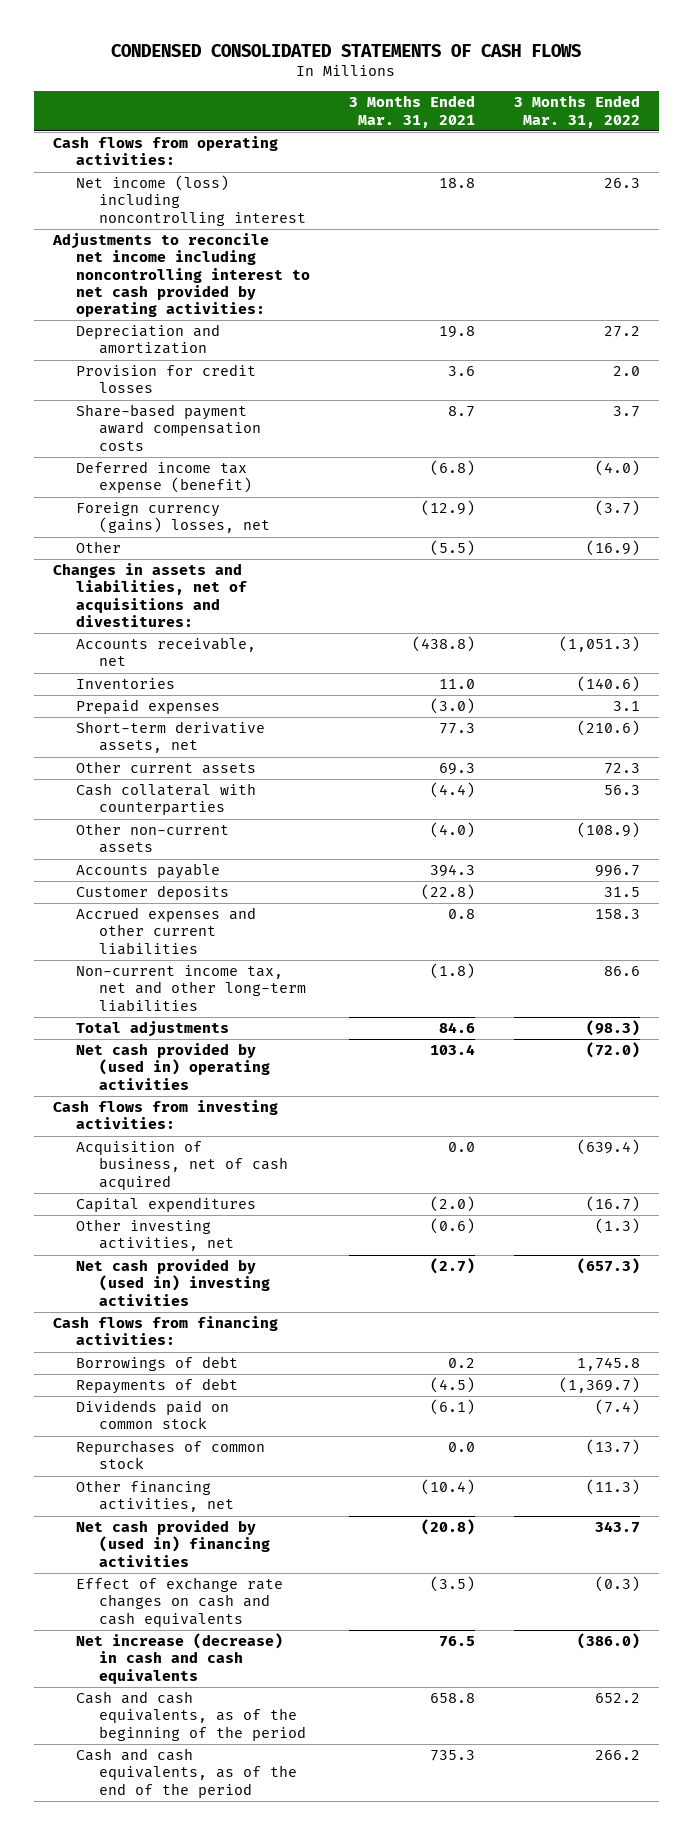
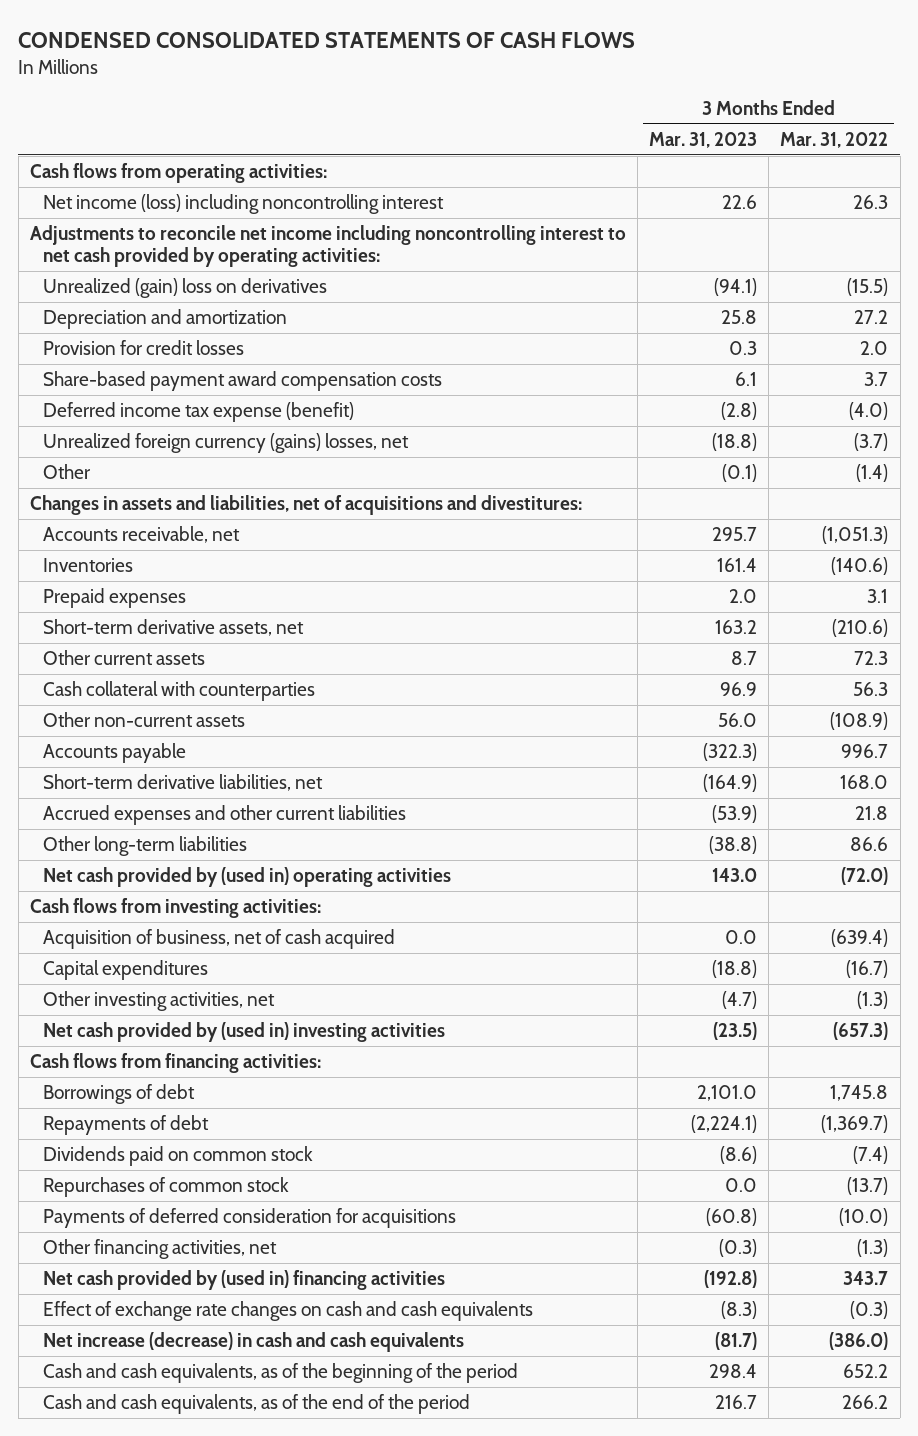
[348,95,475,128] 3 Months Ended Mar. 31, 2021 -> none
none -> [649,131,758,148] Mar. 31, 2023
none -> [43,278,328,299] Unrealized (gain) loss on derivatives
[76,502,271,534] Foreign currency (gains) losses, net -> [43,433,410,454] Unrealized foreign currency (gains) losses, net
[585,540,640,557] (16.9) -> [856,464,889,483] (1.4)
[76,885,230,901] Customer deposits -> none
[76,1021,230,1038] Total adjustments -> none
none -> [43,774,324,792] Short-term derivative liabilities, net
[594,909,640,920] 158.3 -> [855,806,889,821] 21.8
[76,965,307,1012] Non-current income tax, net and other long-term liabilities -> [43,836,248,857] Other long-term liabilities
none -> [43,1208,457,1229] Payments of deferred consideration for acquisitions
[585,1479,640,1496] (11.3) -> [857,1239,889,1258] (1.3)

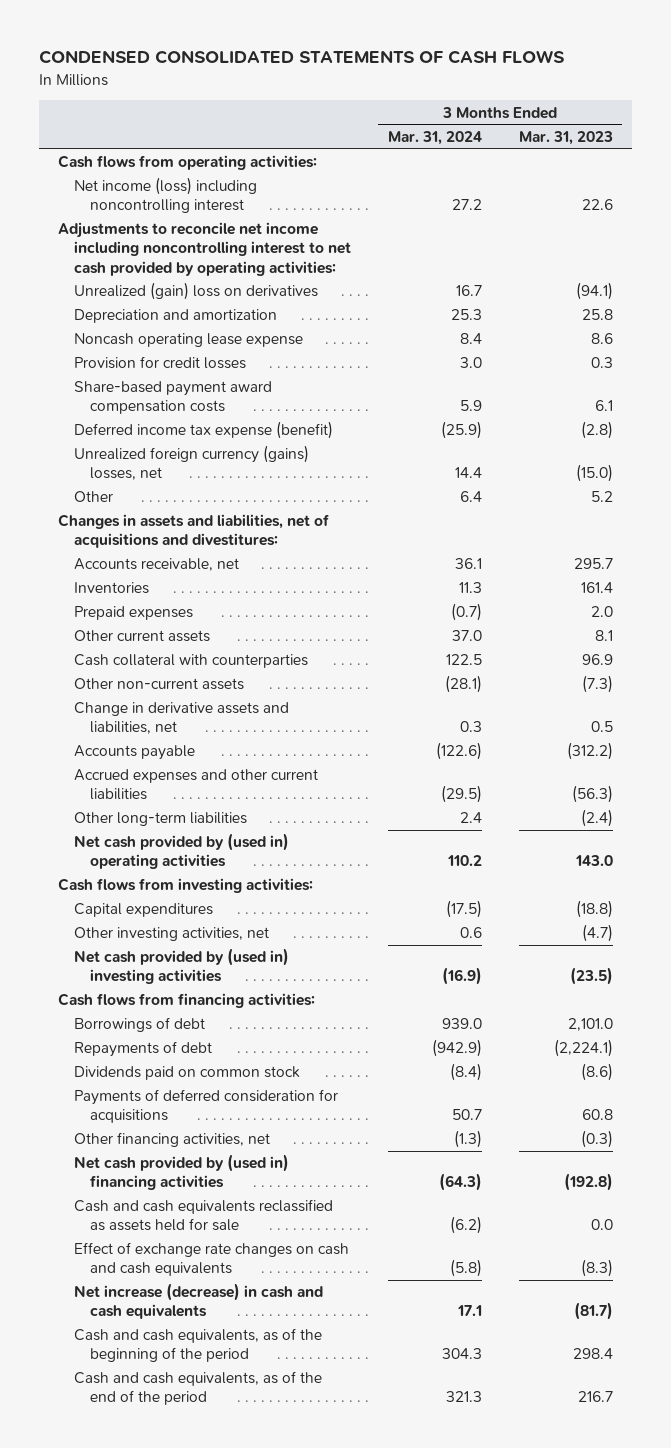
[780,131,889,148] Mar. 31, 2022 -> none
none -> [387,130,482,145] Mar. 31, 2024
none -> [73,333,303,348] Noncash operating lease expense
[712,433,758,452] (18.8) -> [575,464,613,483] (15.0)
[722,464,758,483] (0.1) -> [590,491,613,503] 5.2
[43,619,305,637] Short-term derivative assets, net -> none
[731,651,758,666] 8.7 -> [594,630,613,642] 8.1
[43,774,324,792] Short-term derivative liabilities, net -> none
[718,713,758,728] 56.0 -> [581,675,613,694] (7.3)
none -> [73,702,289,735] Change in derivative assets and liabilities, net
[703,743,758,762] (322.3) -> [566,742,613,761] (312.2)
[712,805,758,824] (53.9) -> [571,785,613,804] (56.3)
[709,836,758,855] (38.8) -> [580,809,613,828] (2.4)
[43,929,396,950] Acquisition of business, net of cash acquired -> none
[43,1177,290,1198] Repurchases of common stock -> none
[706,1208,758,1227] (60.8) -> [581,1109,613,1121] 60.8
none -> [73,1199,333,1232] Cash and cash equivalents reclassified as assets held for sale

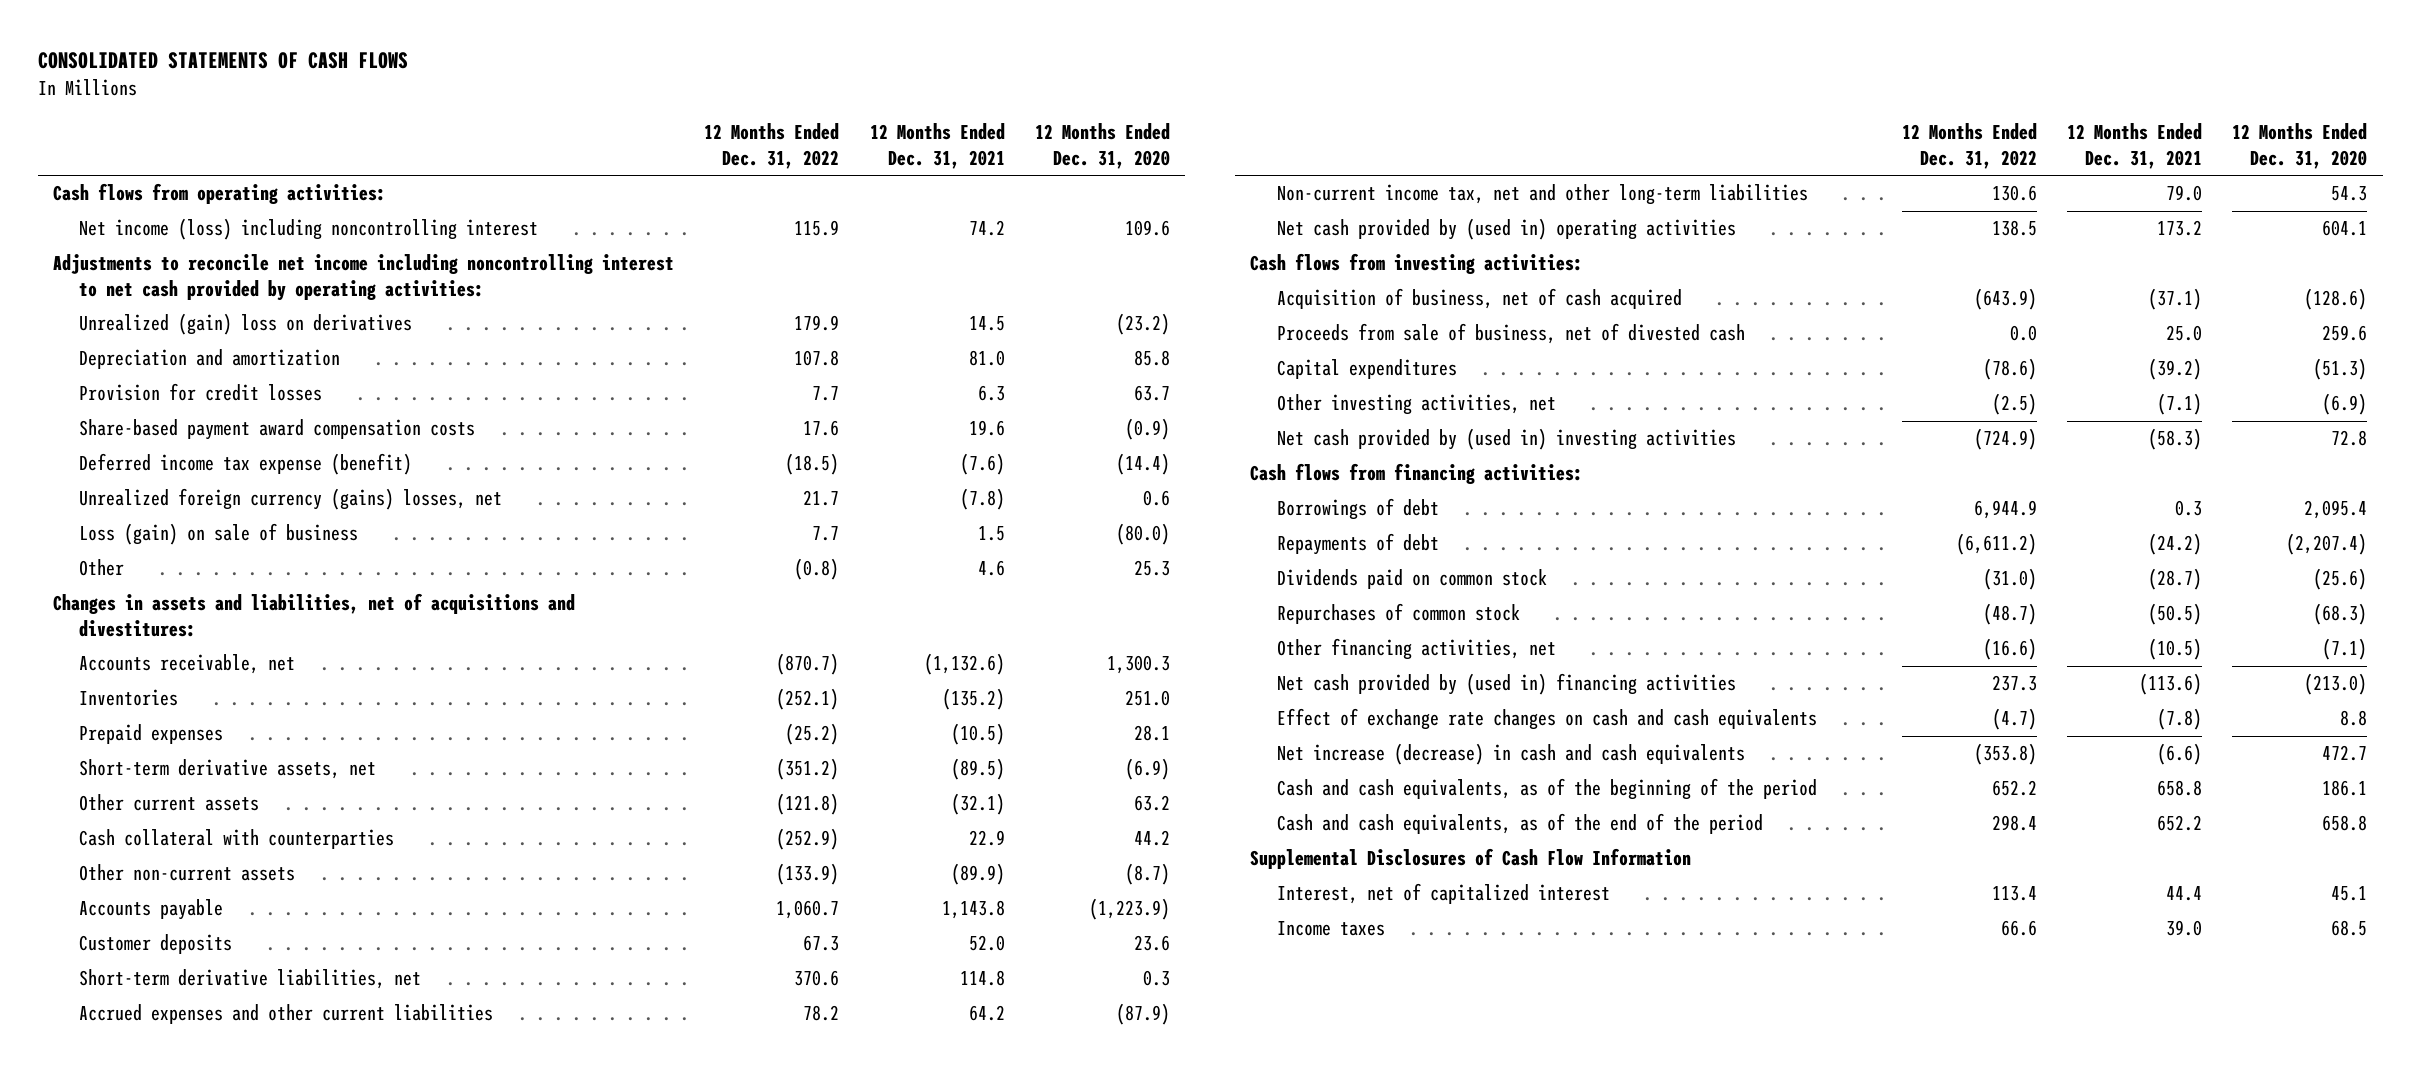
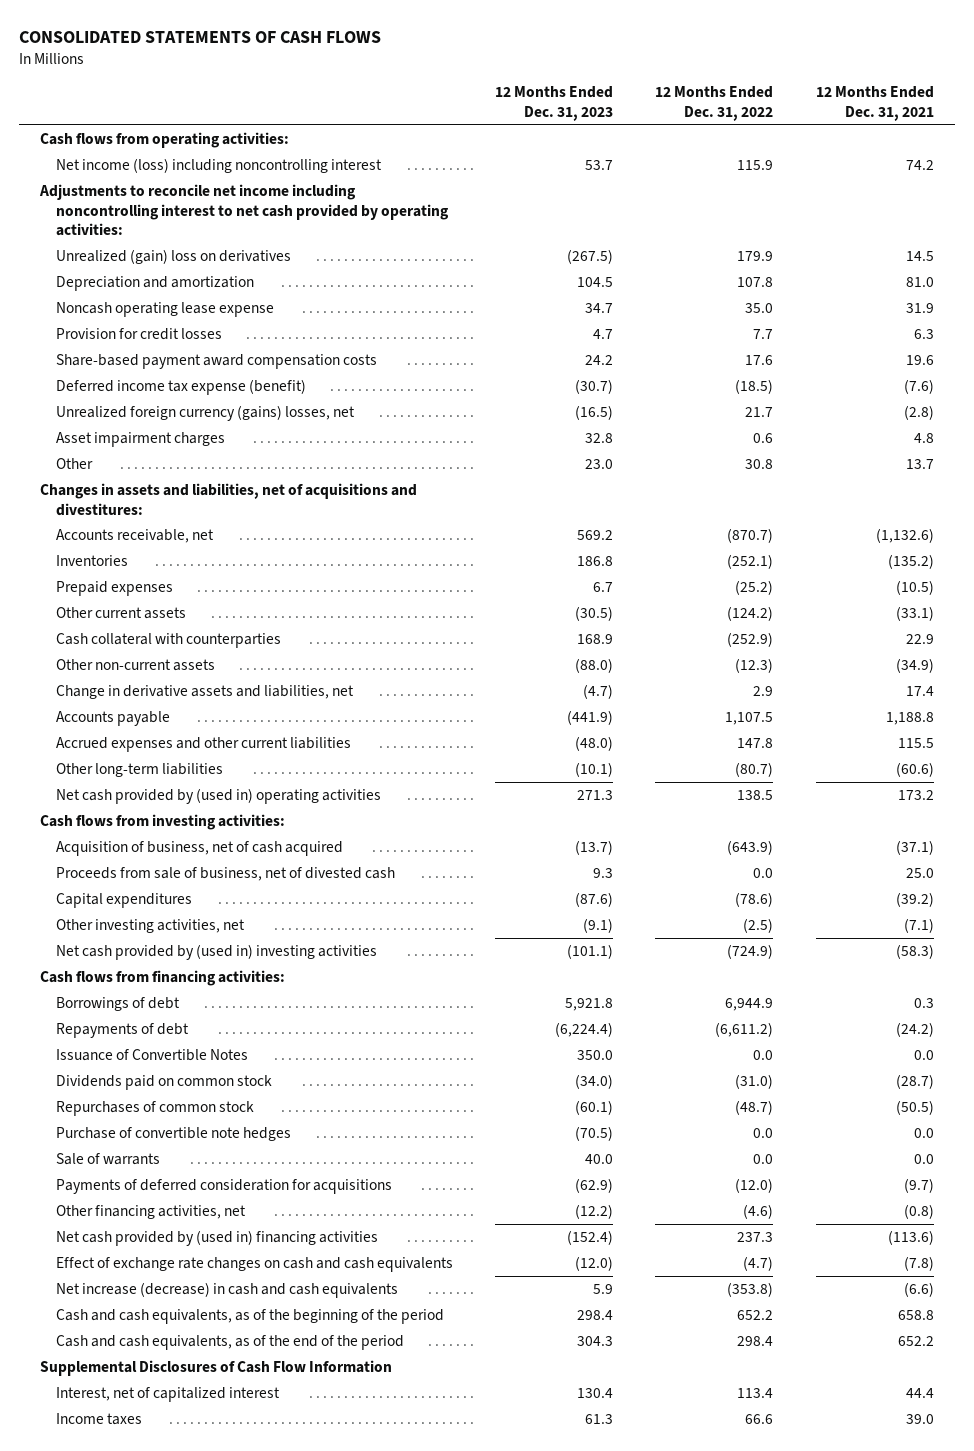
[1035,123,1171,169] 12 Months Ended Dec. 31, 2020 -> none
none -> [494,86,613,121] 12 Months Ended Dec. 31, 2023
none -> [55,302,274,318] Noncash operating lease expense
[79,523,359,546] Loss (gain) on sale of business -> none
[959,488,1005,511] (7.8) -> [903,405,934,421] (2.8)
none -> [55,432,225,448] Asset impairment charges
[794,558,840,581] (0.8) -> [745,459,774,470] 30.8
[977,560,1005,577] 4.6 -> [905,459,934,470] 13.7
[79,759,377,780] Short-term derivative assets, net -> none
[776,793,840,816] (121.8) -> [727,606,774,622] (124.2)
[950,793,1005,816] (32.1) -> [895,606,934,622] (33.1)
[79,934,233,955] Customer deposits -> none
[79,969,422,990] Short-term derivative liabilities, net -> none
[1276,184,1808,206] Non-current income tax, net and other long-term liabilities -> none
[776,863,840,886] (133.9) -> [735,658,774,674] (12.3)
[950,863,1005,886] (89.9) -> [895,658,934,674] (34.9)
none -> [55,685,354,700] Change in derivative assets and liabilities, net
[776,900,840,920] 1,060.7 -> [725,712,774,726] 1,107.5
[941,900,1005,920] 1,143.8 -> [885,712,934,726] 1,188.8
[803,1005,840,1022] 78.2 -> [737,738,774,749] 147.8
[968,1005,1005,1022] 64.2 -> [897,738,934,749] 115.5
none -> [55,763,223,778] Other long-term liabilities
none -> [55,1049,248,1062] Issuance of Convertible Notes
none -> [55,1127,291,1142] Purchase of convertible note hedges
none -> [55,1153,160,1166] Sale of warrants
none -> [55,1179,392,1195] Payments of deferred consideration for acquisitions
[1982,638,2037,661] (16.6) -> [743,1204,774,1220] (4.6)
[2148,638,2203,661] (10.5) -> [903,1204,934,1220] (0.8)

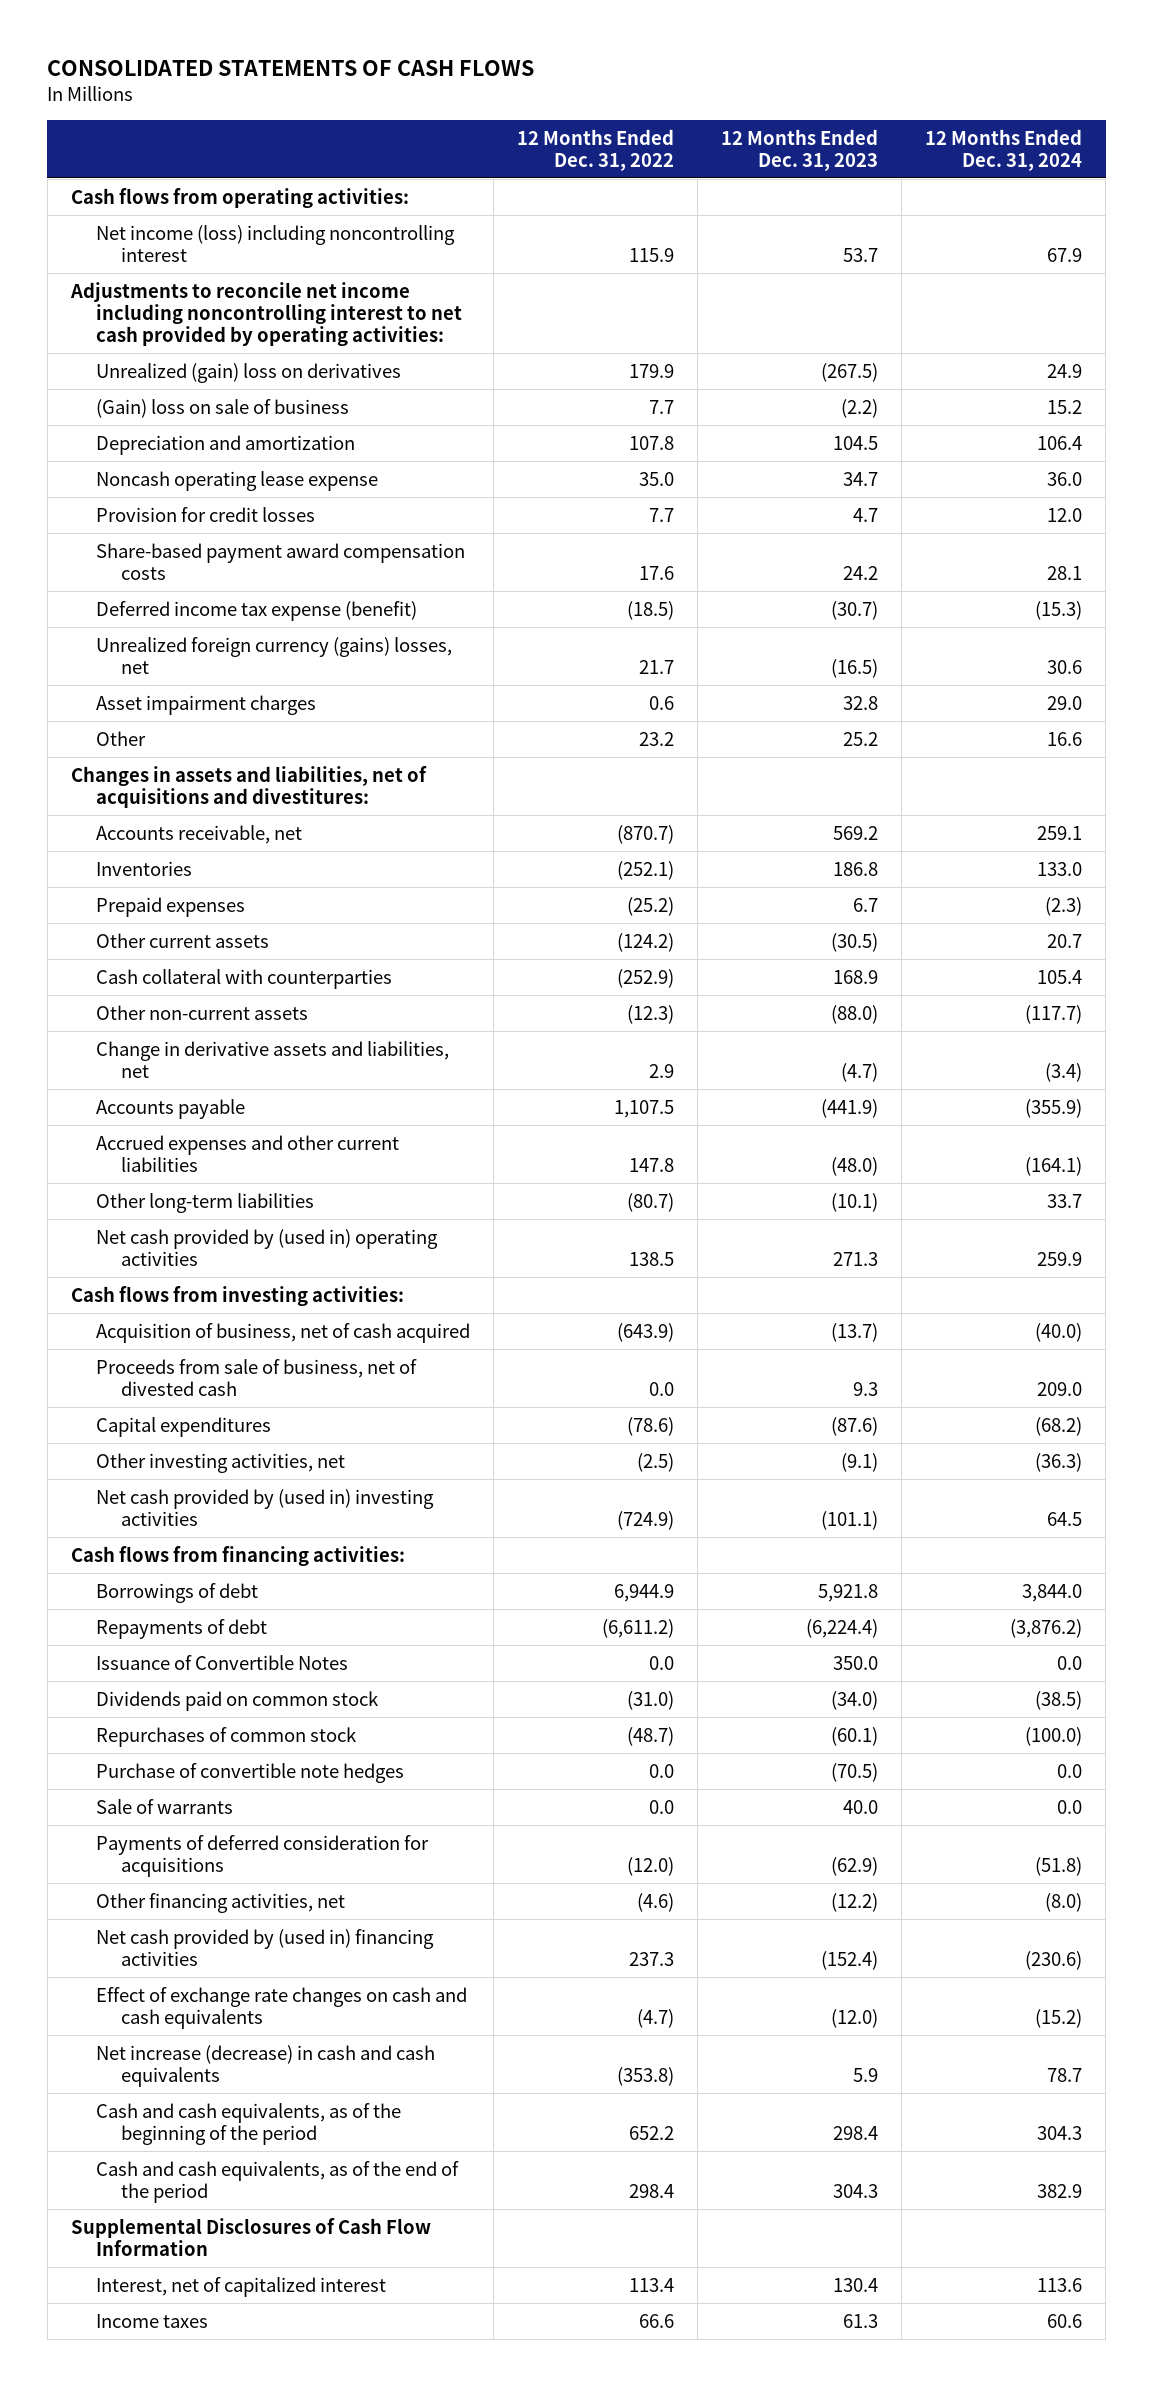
[815,86,934,121] 12 Months Ended Dec. 31, 2021 -> none
none -> [925,128,1083,171] 12 Months Ended Dec. 31, 2024
none -> [95,398,349,418] (Gain) loss on sale of business
[584,459,613,470] 23.0 -> [843,731,879,746] 25.2
[745,459,774,470] 30.8 -> [638,731,674,746] 23.2

